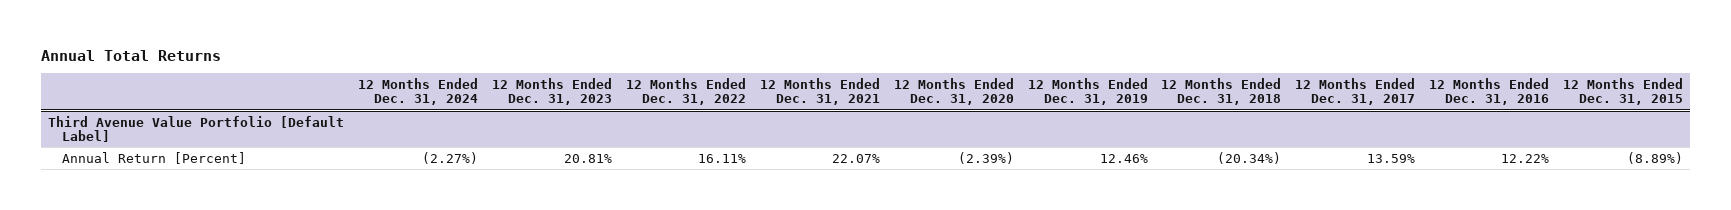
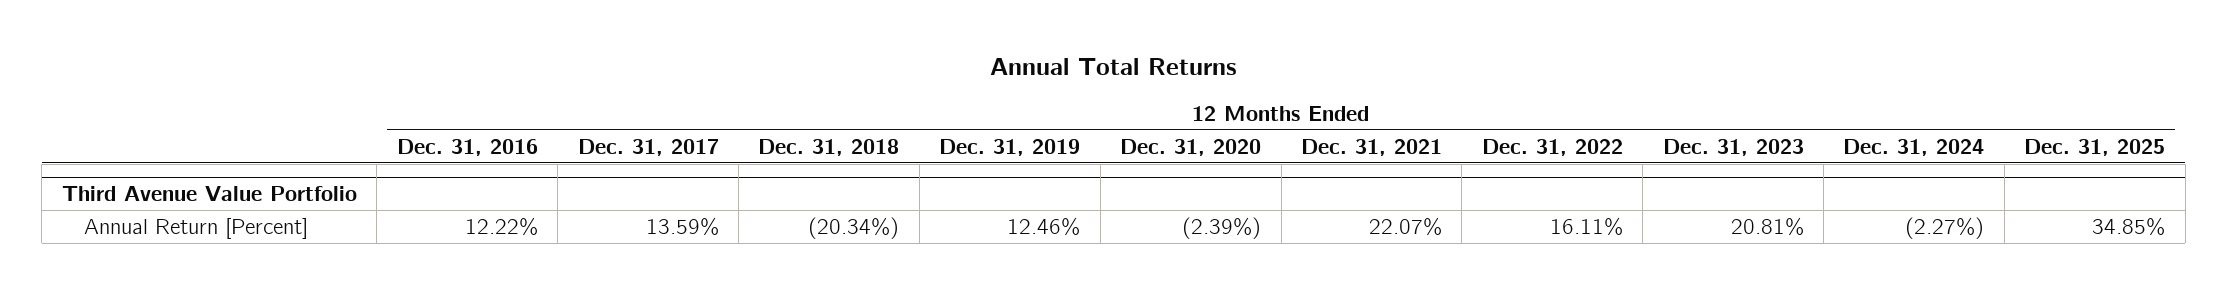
[1563,77,1684,106] 12 Months Ended Dec. 31, 2015 -> none
none -> [2024,138,2166,156] Dec. 31, 2025
[48,115,345,143] Third Avenue Value Portfolio [Default Label] -> [61,185,357,201] Third Avenue Value Portfolio

